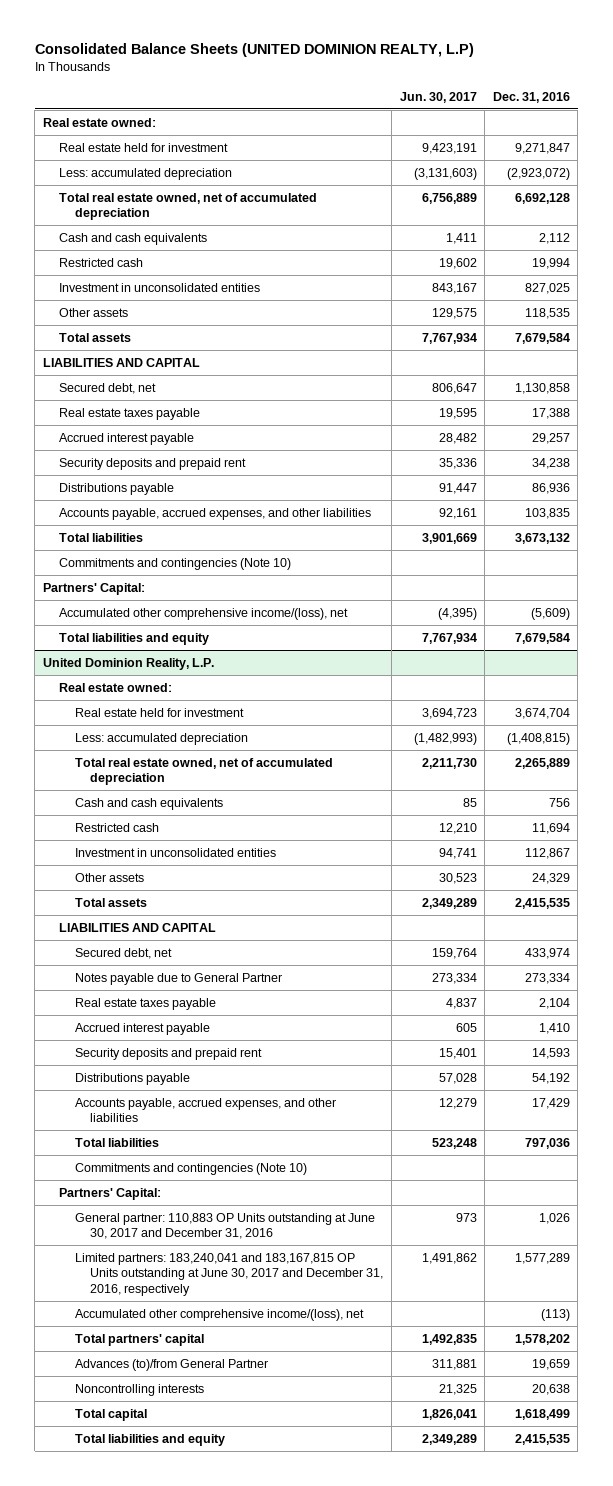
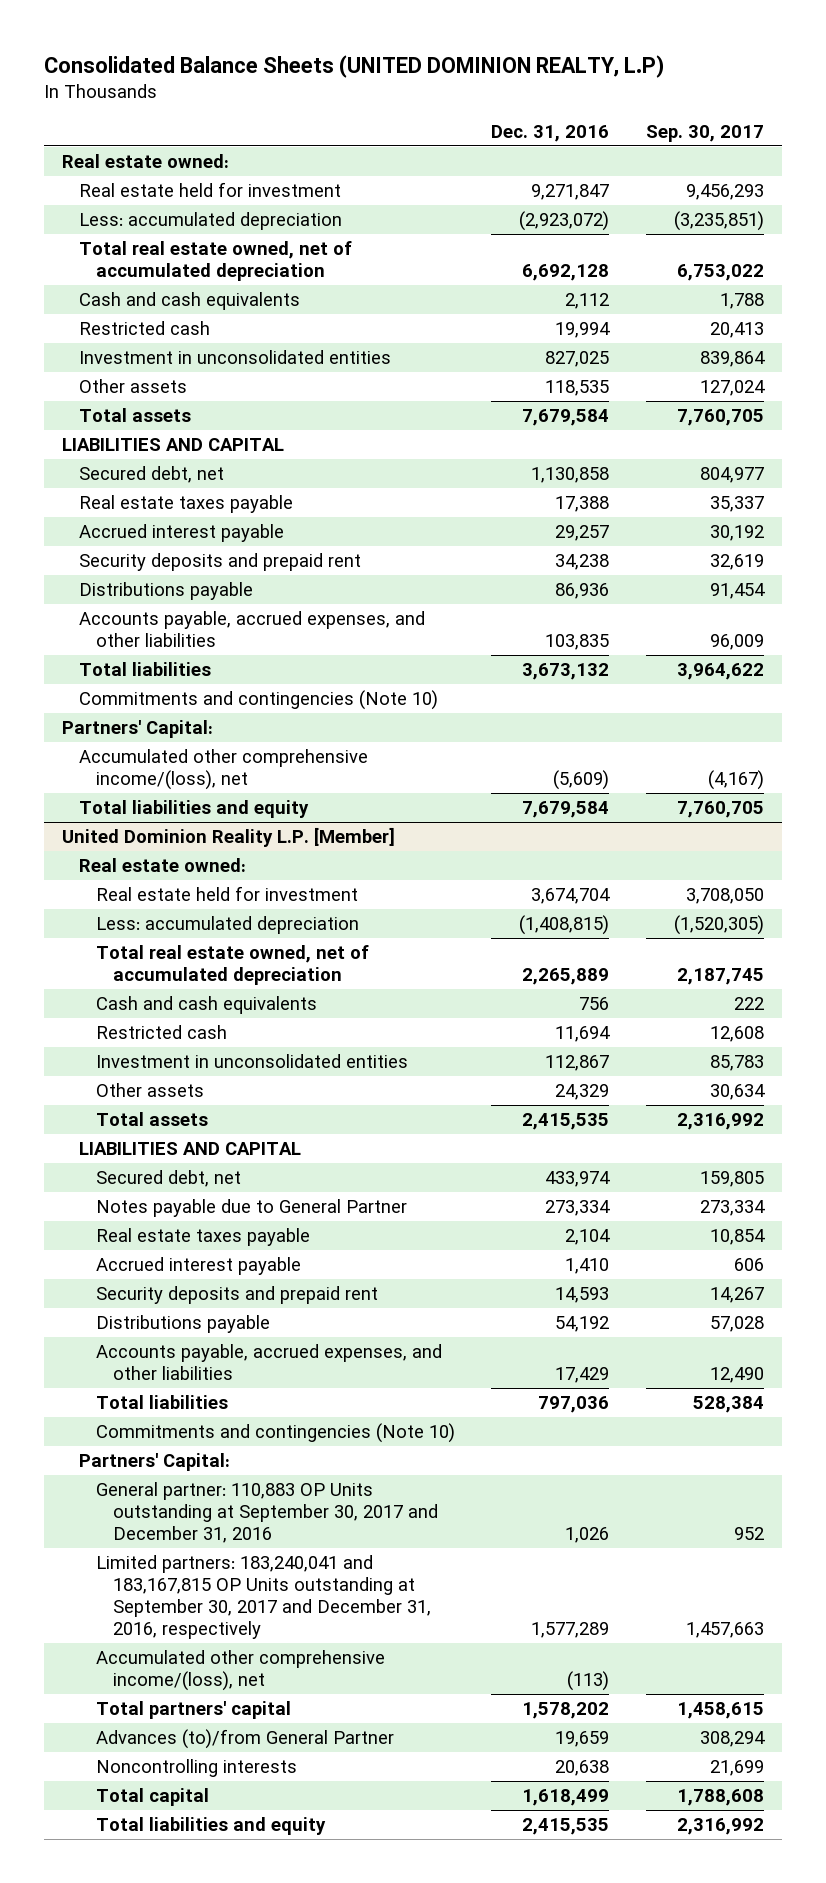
[399,91,477,103] Jun. 30, 2017 -> none
none -> [645,124,764,142] Sep. 30, 2017
[42,657,214,670] United Dominion Reality, L.P. -> [62,827,396,848] United Dominion Reality L.P. [Member]
[74,1212,375,1240] General partner: 110,883 OP Units outstanding at June 30, 2017 and December 31, 2016 -> [96,1482,439,1544] General partner: 110,883 OP Units outstanding at September 30, 2017 and December 31, 2016
[74,1252,384,1296] Limited partners: 183,240,041 and 183,167,815 OP Units outstanding at June 30, 2017 and December 31, 2016, respectively -> [96,1555,432,1640] Limited partners: 183,240,041 and 183,167,815 OP Units outstanding at September 30, 2017 and December 31, 2016, respectively

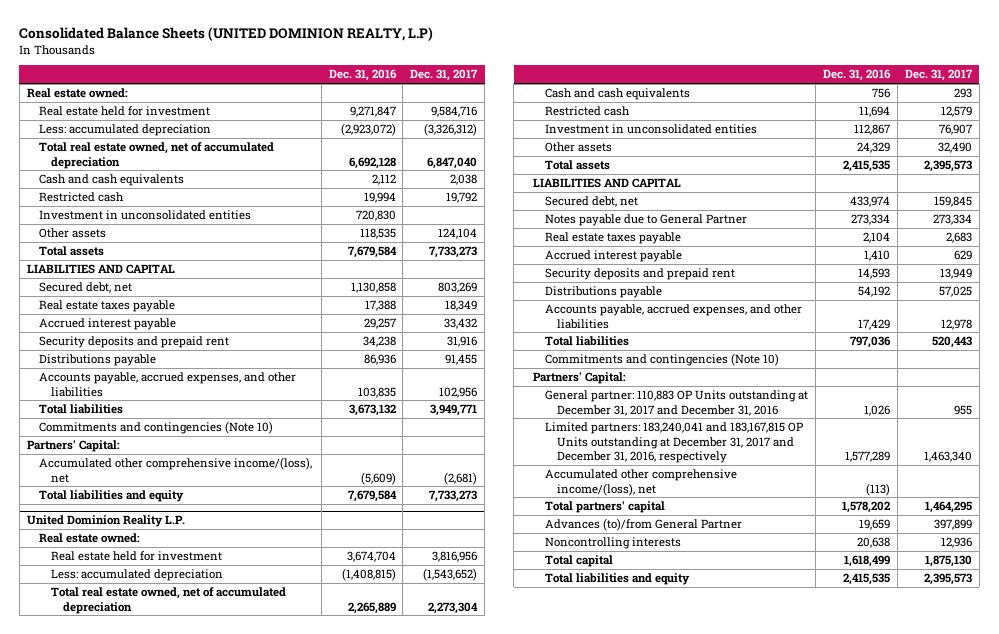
[645,124,764,142] Sep. 30, 2017 -> none
none -> [410,69,479,82] Dec. 31, 2017
[545,351,610,368] 827,025 -> [355,210,396,222] 720,830
[62,827,396,848] United Dominion Reality L.P. [Member] -> [26,515,185,528] United Dominion Reality L.P.
[96,1482,439,1544] General partner: 110,883 OP Units outstanding at September 30, 2017 and December 31, 2016 -> [545,390,809,416] General partner: 110,883 OP Units outstanding at December 31, 2017 and December 31, 2016
[96,1555,432,1640] Limited partners: 183,240,041 and 183,167,815 OP Units outstanding at September 30, 2017 and December 31, 2016, respectively -> [545,422,804,463] Limited partners: 183,240,041 and 183,167,815 OP Units outstanding at December 31, 2017 and December 31, 2016, respectively

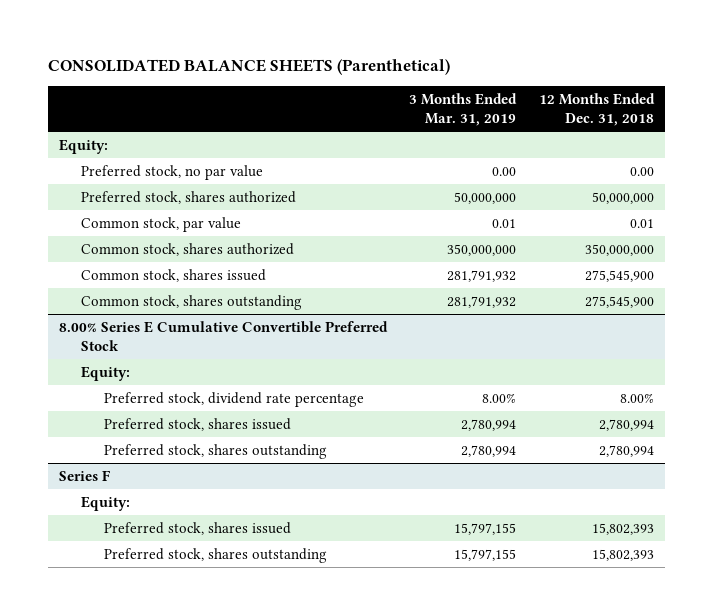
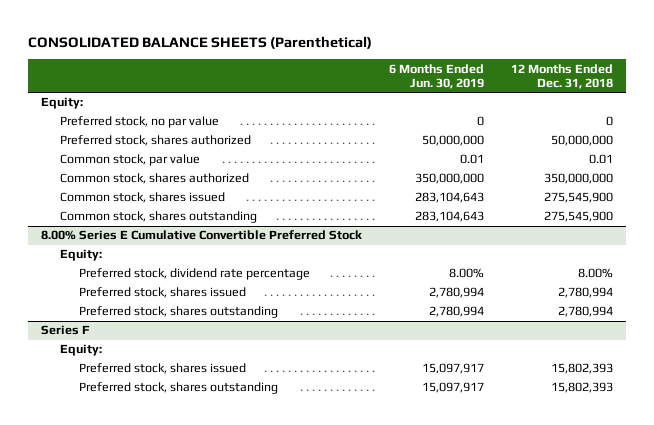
[409,92,518,127] 3 Months Ended Mar. 31, 2019 -> none
none -> [388,63,484,90] 6 Months Ended Jun. 30, 2019
[629,166,654,176] 0.00 -> [605,116,613,127] 0

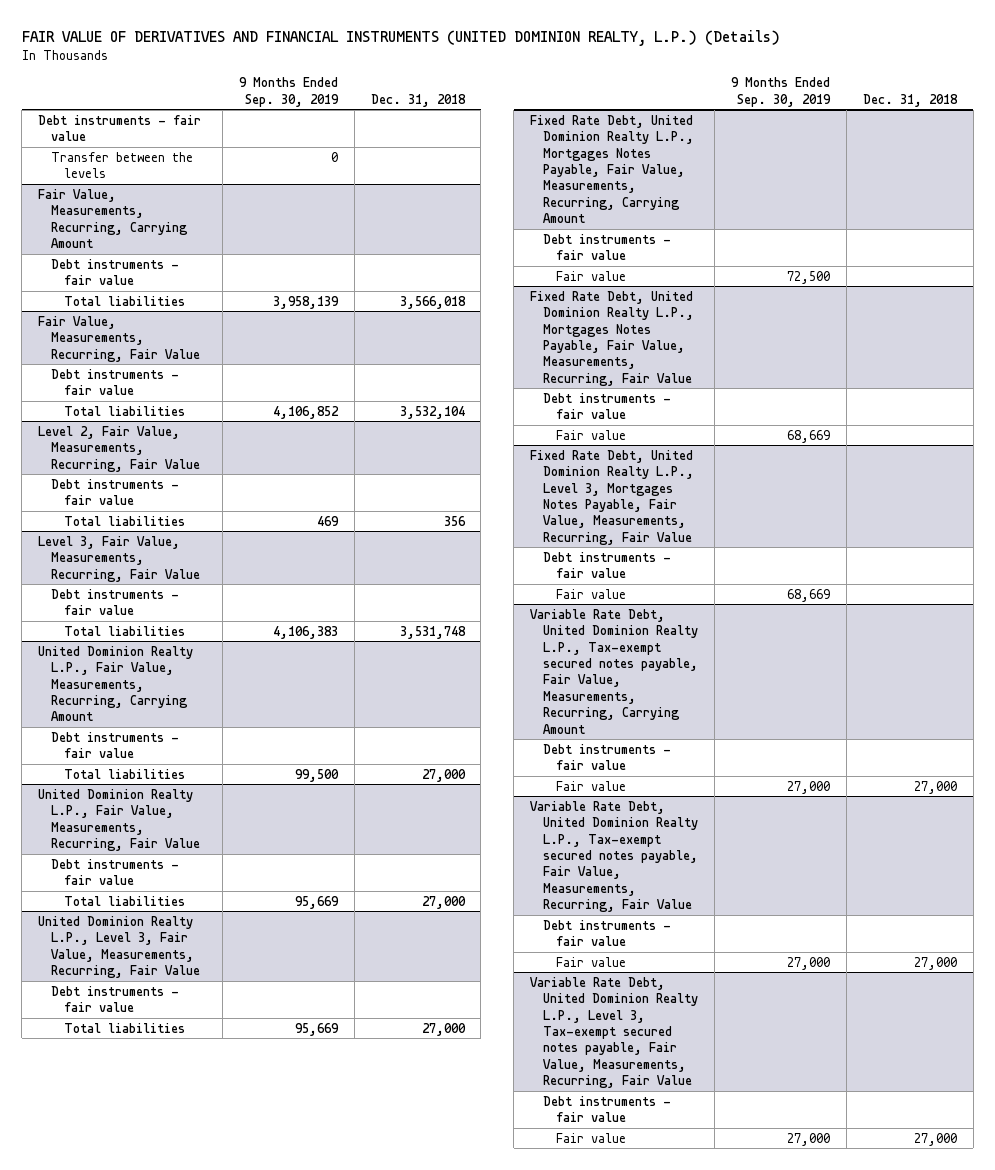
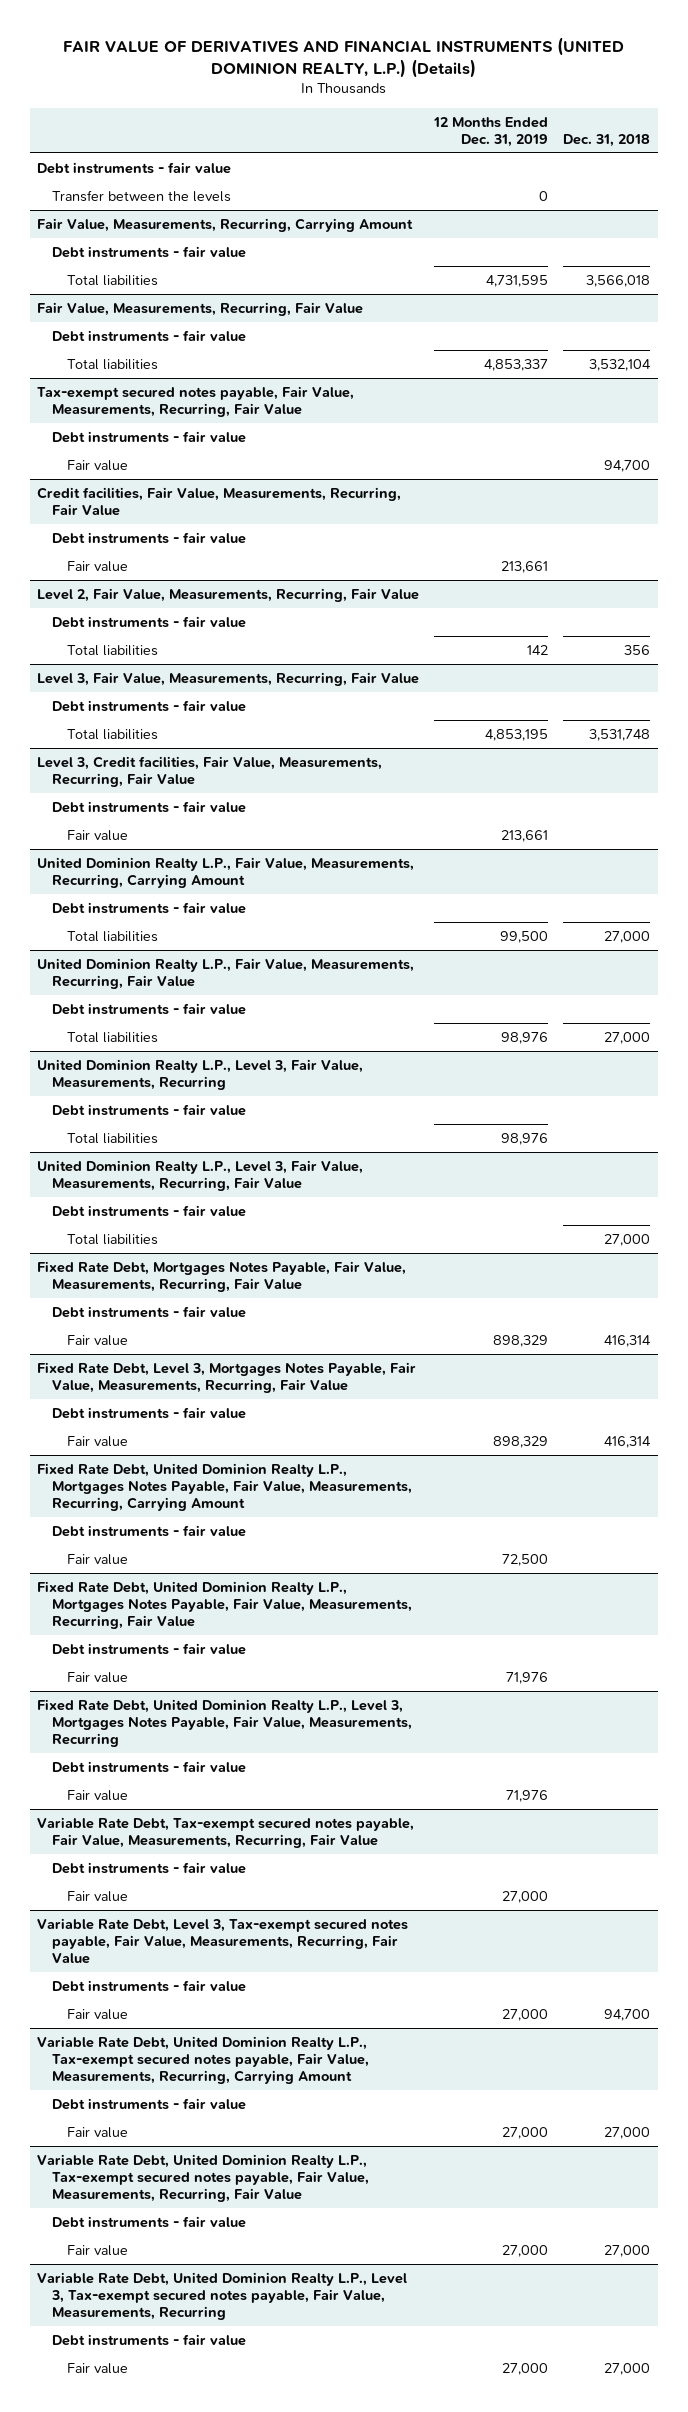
[238,77,339,107] 9 Months Ended Sep. 30, 2019 -> none
none -> [433,116,549,147] 12 Months Ended Dec. 31, 2019
none -> [37,385,355,417] Tax-exempt secured notes payable, Fair Value, Measurements, Recurring, Fair Value
none -> [52,430,247,443] Debt instruments - fair value
none -> [67,459,129,471] Fair value
none -> [37,486,402,516] Credit facilities, Fair Value, Measurements, Recurring, Fair Value
none -> [52,531,247,544] Debt instruments - fair value
none -> [67,560,129,572] Fair value
none -> [37,755,383,787] Level 3, Credit facilities, Fair Value, Measurements, Recurring, Fair Value
none -> [52,800,247,813] Debt instruments - fair value
none -> [67,829,129,841] Fair value
none -> [37,1058,364,1090] United Dominion Realty L.P., Level 3, Fair Value, Measurements, Recurring
none -> [52,1103,247,1116] Debt instruments - fair value
none -> [67,1132,159,1144] Total liabilities
none -> [37,1260,407,1292] Fixed Rate Debt, Mortgages Notes Payable, Fair Value, Measurements, Recurring, Fair Value
none -> [52,1305,247,1318] Debt instruments - fair value
none -> [67,1334,129,1346] Fair value
none -> [37,1361,417,1393] Fixed Rate Debt, Level 3, Mortgages Notes Payable, Fair Value, Measurements, Recurring, Fair Value
none -> [52,1406,247,1419] Debt instruments - fair value
none -> [67,1435,129,1447] Fair value
[530,449,694,545] Fixed Rate Debt, United Dominion Realty L.P., Level 3, Mortgages Notes Payable, Fair Value, Measurements, Recurring, Fair Value -> [37,1698,413,1747] Fixed Rate Debt, United Dominion Realty L.P., Level 3, Mortgages Notes Payable, Fair Value, Measurements, Recurring
none -> [37,1816,415,1848] Variable Rate Debt, Tax-exempt secured notes payable, Fair Value, Measurements, Recurring, Fair Value
none -> [52,1861,247,1874] Debt instruments - fair value
none -> [67,1890,129,1902] Fair value
none -> [37,1917,409,1964] Variable Rate Debt, Level 3, Tax-exempt secured notes payable, Fair Value, Measurements, Recurring, Fair Value
none -> [52,1979,247,1992] Debt instruments - fair value
none -> [67,2008,129,2020] Fair value
[530,976,698,1089] Variable Rate Debt, United Dominion Realty L.P., Level 3, Tax-exempt secured notes payable, Fair Value, Measurements, Recurring, Fair Value -> [37,2271,408,2320] Variable Rate Debt, United Dominion Realty L.P., Level 3, Tax-exempt secured notes payable, Fair Value, Measurements, Recurring

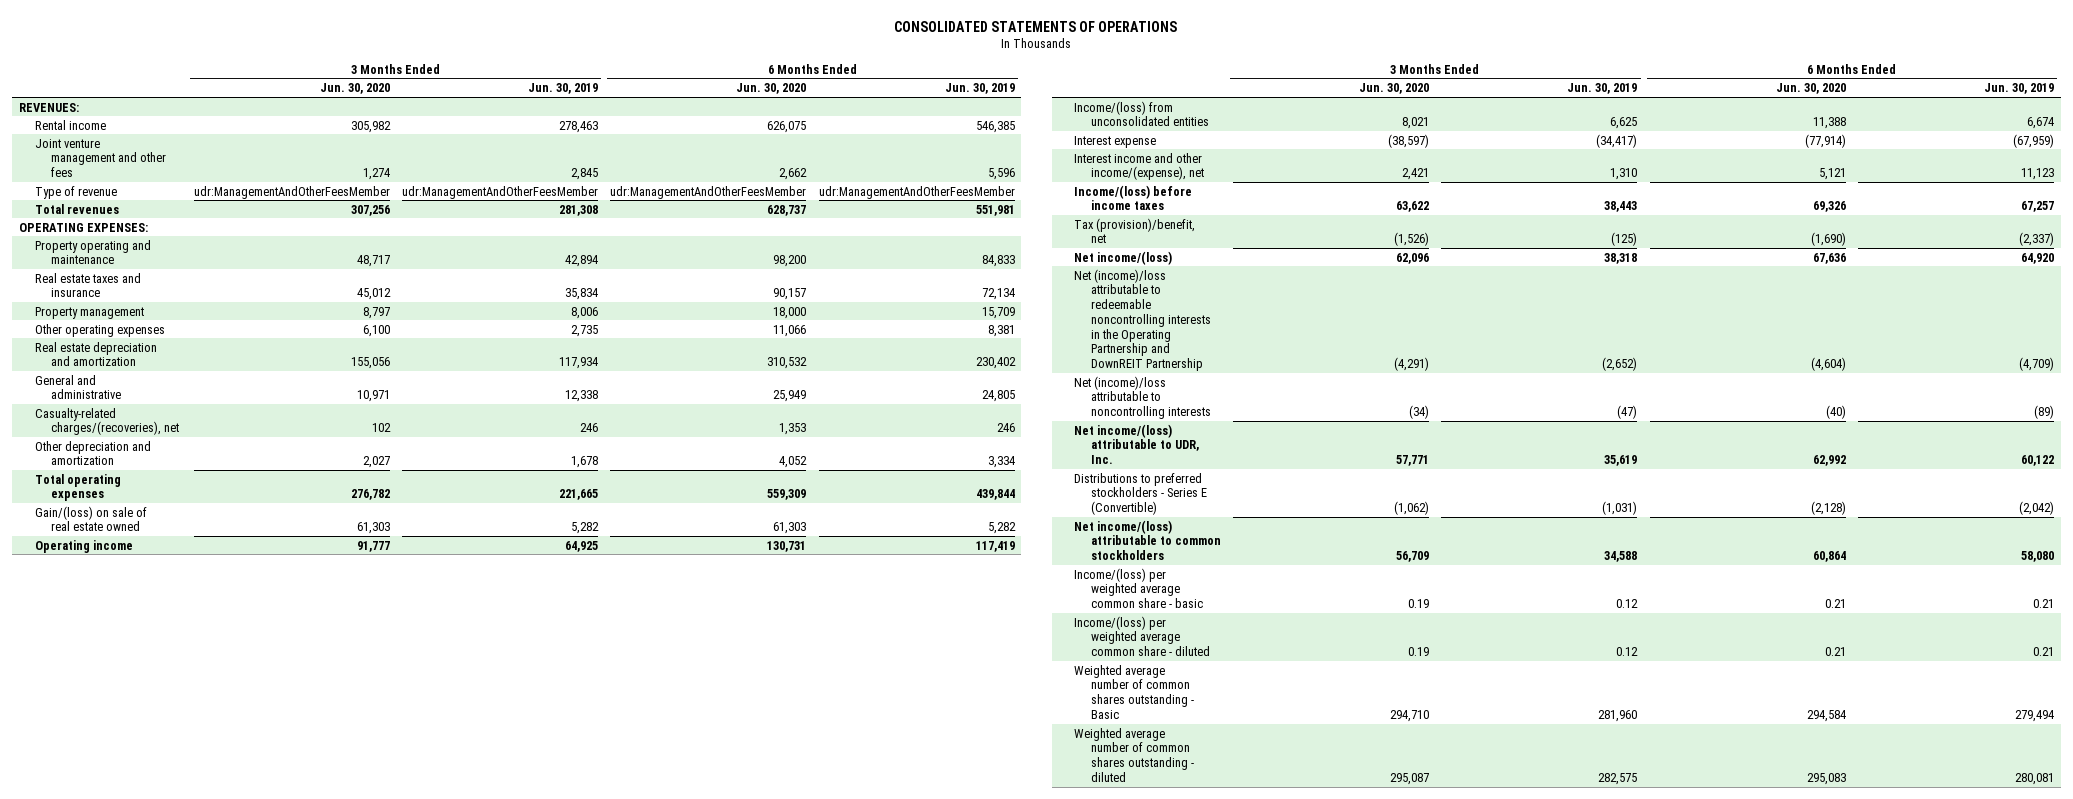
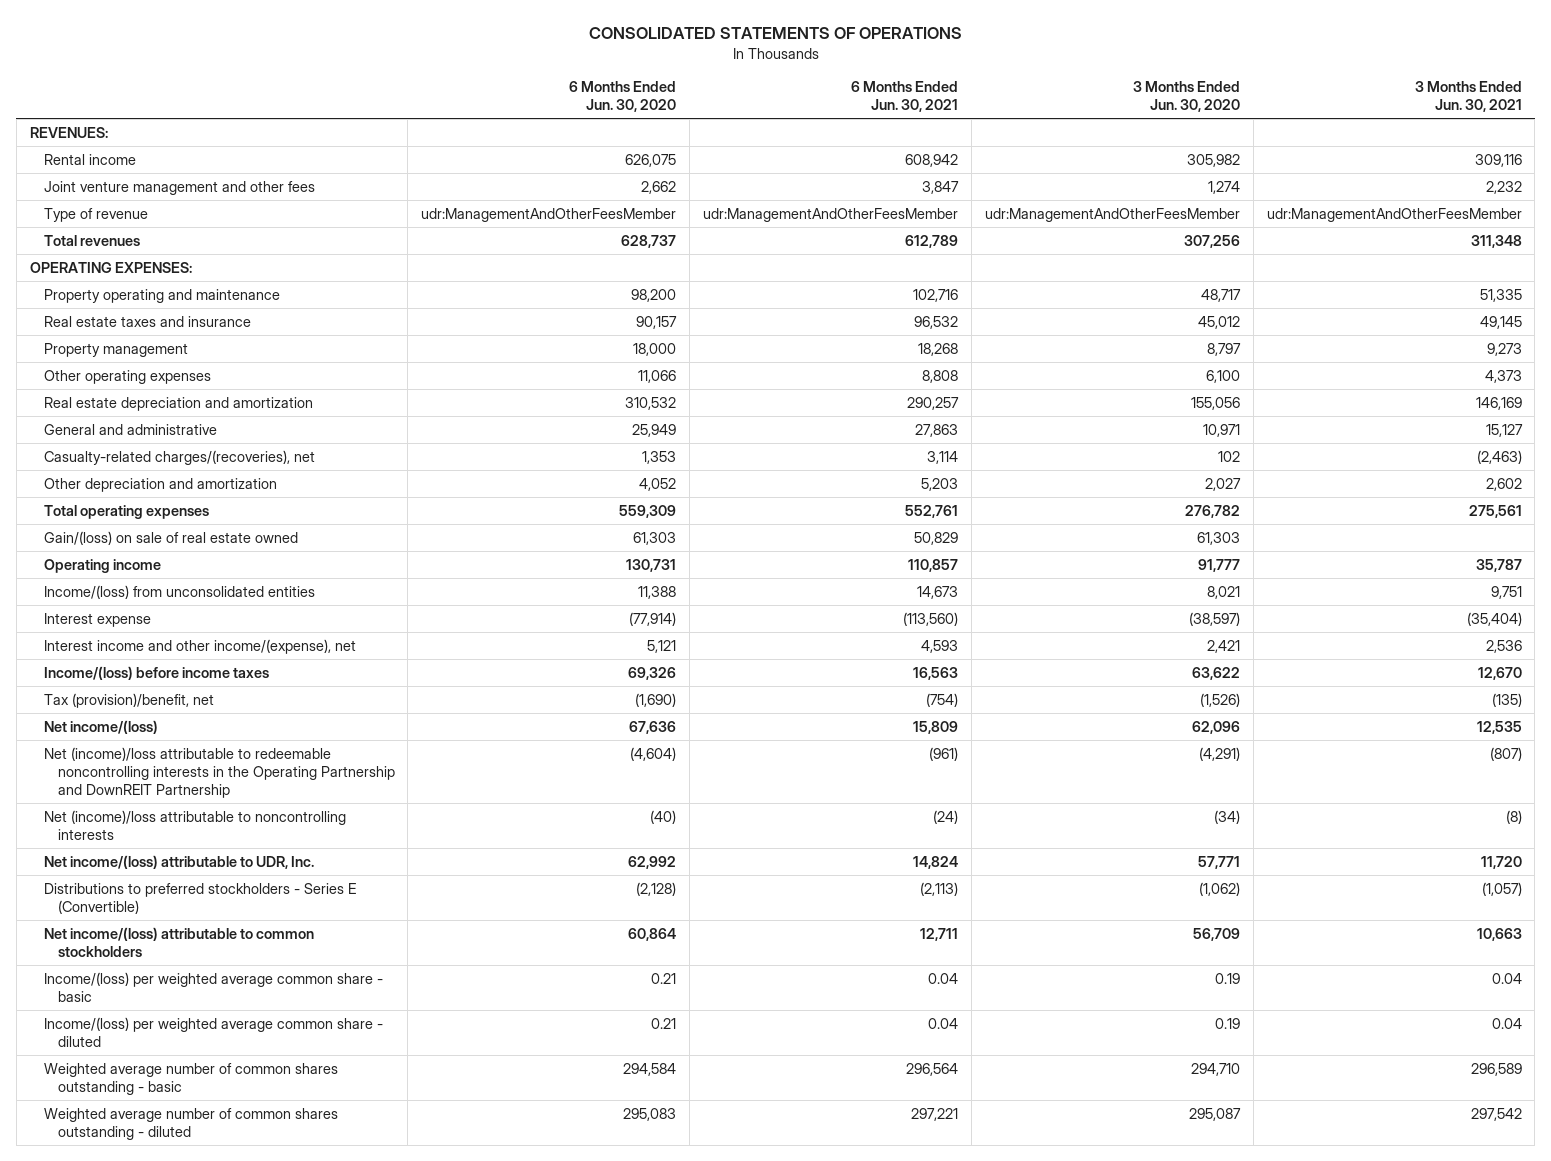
[527,83,598,95] Jun. 30, 2019 -> none
[944,83,1015,95] Jun. 30, 2019 -> none
none -> [851,81,959,112] 6 Months Ended Jun. 30, 2021
none -> [1414,81,1522,112] 3 Months Ended Jun. 30, 2021
[1074,664,1194,719] Weighted average number of common shares outstanding - Basic -> [43,1063,338,1095] Weighted average number of common shares outstanding - basic

